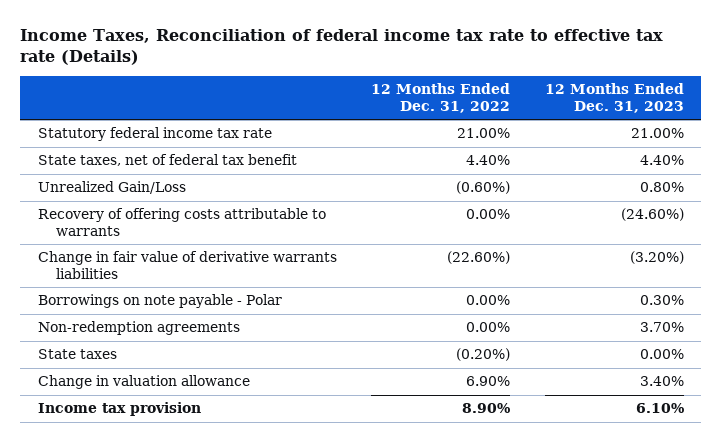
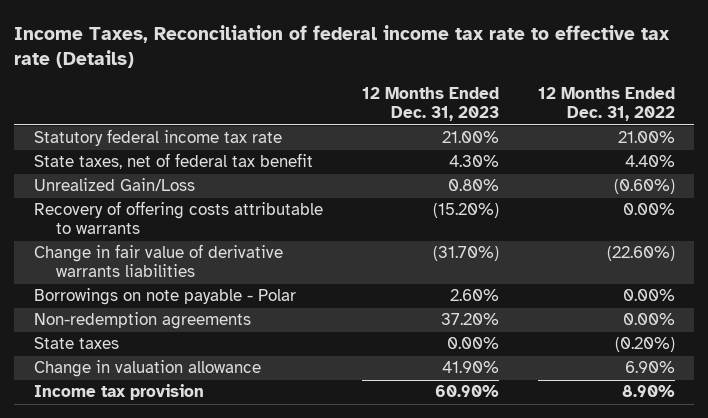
[639,155,684,166] 4.40% -> [448,155,499,168] 4.30%
[620,208,684,222] (24.60%) -> [432,203,499,219] (15.20%)
[629,251,684,265] (3.20%) -> [432,246,499,262] (31.70%)
[639,295,684,306] 0.30% -> [449,289,499,302] 2.60%
[639,322,684,333] 3.70% -> [440,313,499,326] 37.20%
[639,376,684,387] 3.40% -> [441,361,499,374] 41.90%
[635,403,684,414] 6.10% -> [434,385,499,398] 60.90%

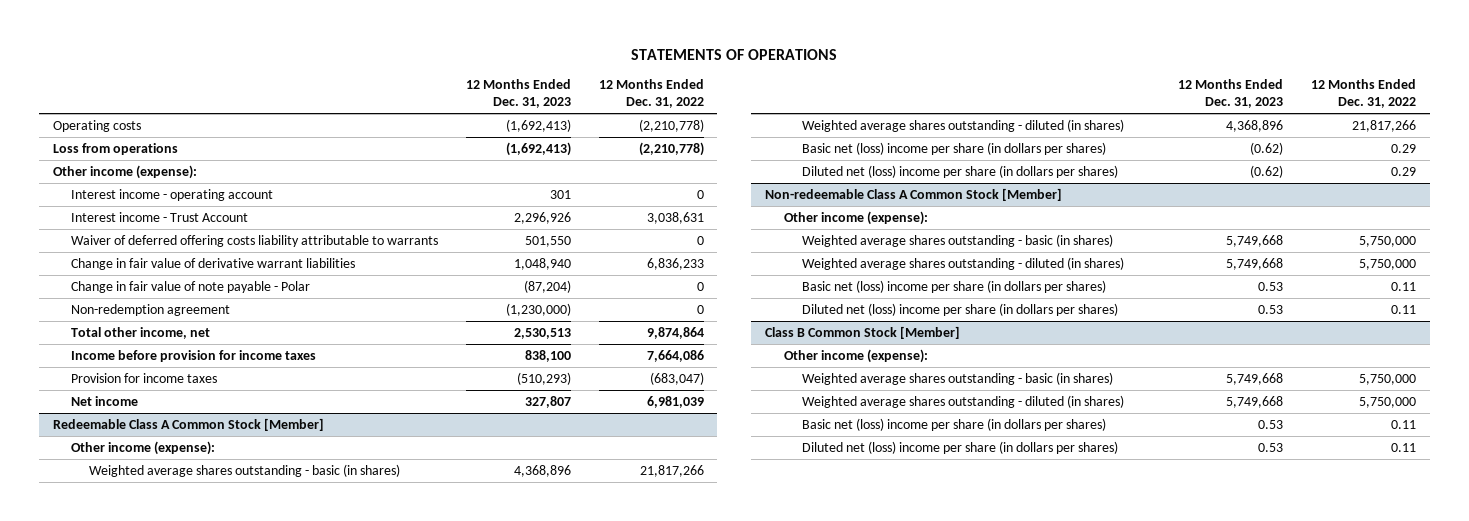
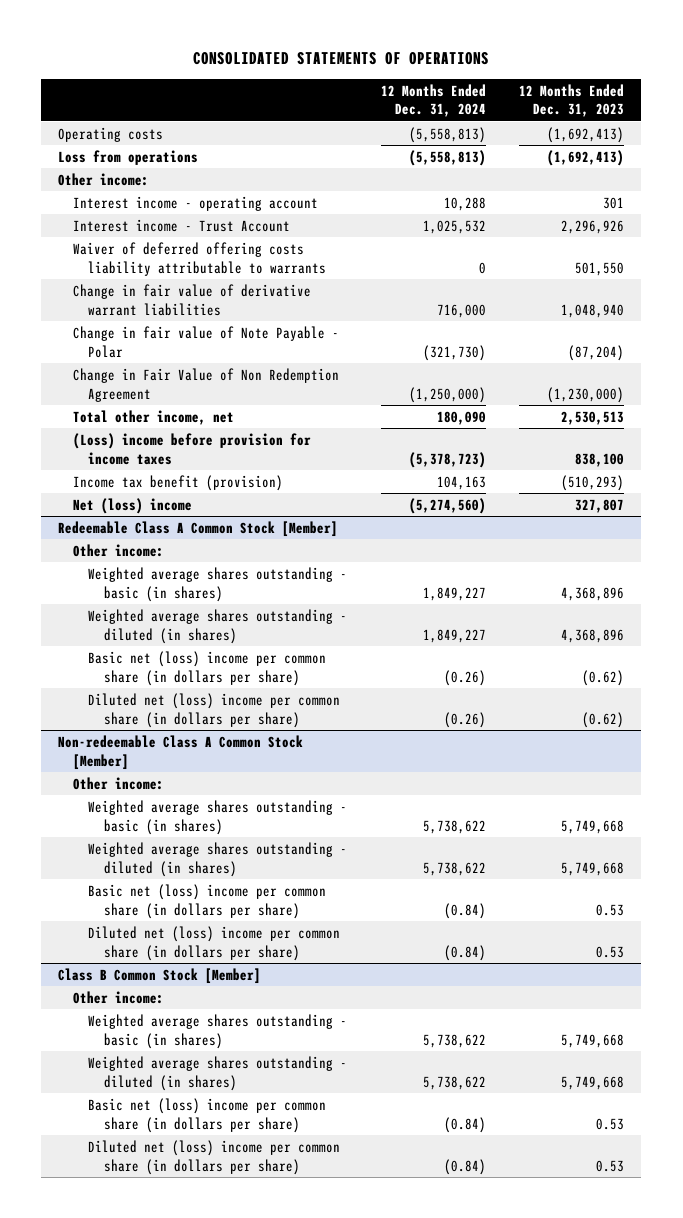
[631,48,838,60] STATEMENTS OF OPERATIONS -> [193,52,490,66] CONSOLIDATED STATEMENTS OF OPERATIONS
[598,79,704,109] 12 Months Ended Dec. 31, 2022 -> none
none -> [380,83,486,118] 12 Months Ended Dec. 31, 2024
[52,164,197,179] Other income (expense): -> [58,172,150,186] Other income:
[70,280,310,293] Change in fair value of note payable - Polar -> [73,325,340,358] Change in fair value of Note Payable - Polar
[70,303,230,316] Non-redemption agreement -> [73,367,340,402] Change in Fair Value of Non Redemption Agreement
[70,349,316,362] Income before provision for income taxes -> [73,432,312,465] (Loss) income before provision for income taxes
[70,372,217,383] Provision for income taxes -> [73,474,284,491] Income tax benefit (provision)
[70,395,138,406] Net income -> [73,497,193,514] Net (loss) income
[70,440,215,455] Other income (expense): -> [73,543,165,557] Other income:
[801,141,1106,155] Basic net (loss) income per share (in dollars per shares) -> [88,650,327,686] Basic net (loss) income per common share (in dollars per share)
[801,164,1118,178] Diluted net (loss) income per share (in dollars per shares) -> [88,692,341,728] Diluted net (loss) income per common share (in dollars per share)
[783,210,928,225] Other income (expense): -> [73,776,165,790] Other income:
[801,279,1106,293] Basic net (loss) income per share (in dollars per shares) -> [88,883,327,919] Basic net (loss) income per common share (in dollars per share)
[801,302,1118,316] Diluted net (loss) income per share (in dollars per shares) -> [88,925,341,961] Diluted net (loss) income per common share (in dollars per share)
[783,348,928,363] Other income (expense): -> [73,990,165,1004] Other income:
[801,417,1106,431] Basic net (loss) income per share (in dollars per shares) -> [88,1097,327,1133] Basic net (loss) income per common share (in dollars per share)
[801,440,1118,454] Diluted net (loss) income per share (in dollars per shares) -> [88,1139,341,1175] Diluted net (loss) income per common share (in dollars per share)

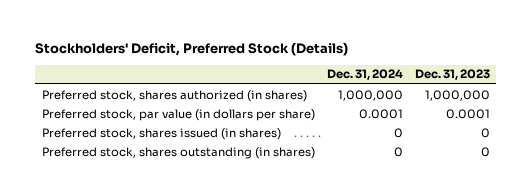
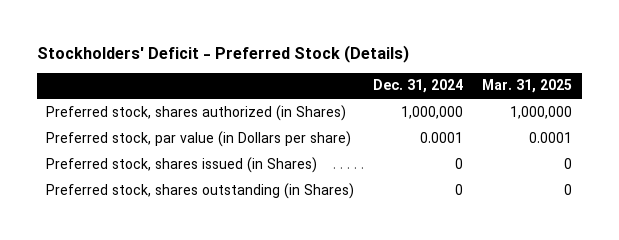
[35,42,349,57] Stockholders' Deficit, Preferred Stock (Details) -> [36,44,409,63] Stockholders' Deficit - Preferred Stock (Details)
[415,69,491,81] Dec. 31, 2023 -> none
none -> [482,79,573,94] Mar. 31, 2025
[41,89,307,102] Preferred stock, shares authorized (in shares) -> [46,104,347,121] Preferred stock, shares authorized (in Shares)
[41,108,315,121] Preferred stock, par value (in dollars per share) -> [46,130,352,147] Preferred stock, par value (in Dollars per share)
[41,127,281,140] Preferred stock, shares issued (in shares) -> [46,156,318,173] Preferred stock, shares issued (in Shares)
[41,146,315,159] Preferred stock, shares outstanding (in shares) -> [46,182,355,199] Preferred stock, shares outstanding (in Shares)

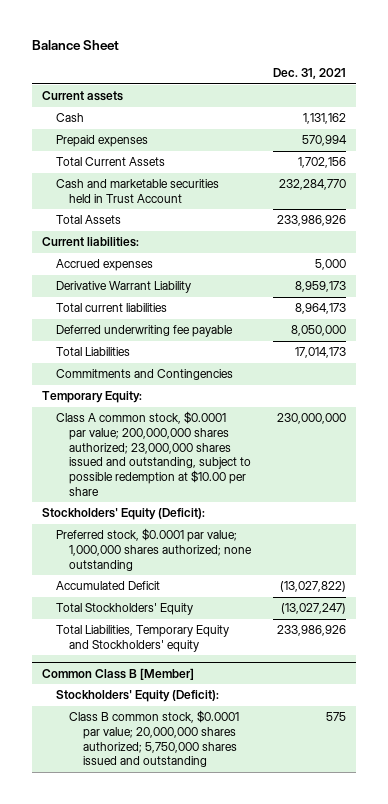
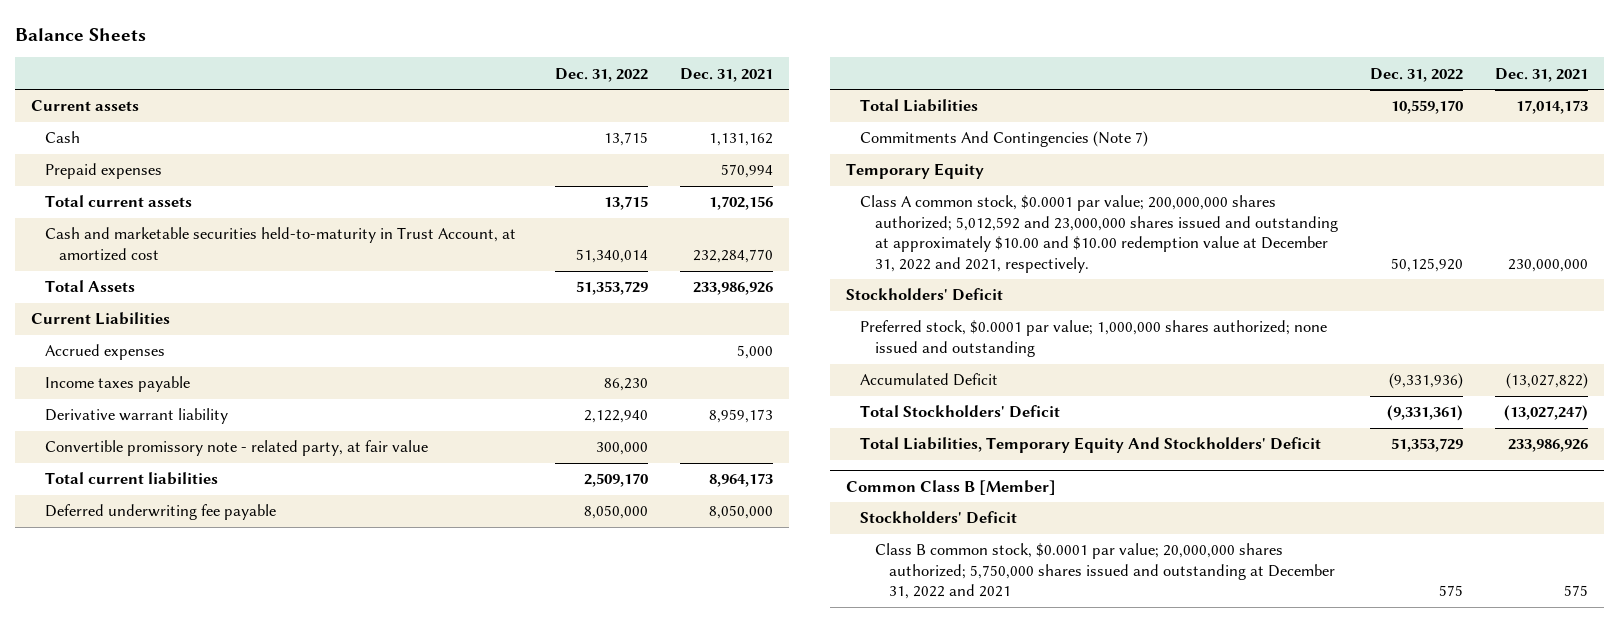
[31,40,119,51] Balance Sheet -> [15,27,147,41] Balance Sheets
none -> [554,67,648,82] Dec. 31, 2022
[55,157,165,167] Total Current Assets -> [45,195,193,208] Total current assets
[55,179,219,203] Cash and marketable securities held in Trust Account -> [45,227,517,261] Cash and marketable securities held-to-maturity in Trust Account, at amortized cost
[42,237,140,248] Current liabilities: -> [31,312,171,326] Current Liabilities
none -> [45,376,191,393] Income taxes payable
[55,281,191,294] Derivative Warrant Liability -> [45,408,229,425] Derivative warrant liability
none -> [45,440,429,457] Convertible promissory note - related party, at fair value
[55,369,233,381] Commitments and Contingencies -> [860,131,1149,148] Commitments And Contingencies (Note 7)
[42,391,143,404] Temporary Equity: -> [846,163,985,180] Temporary Equity
[55,411,252,496] Class A common stock, $0.0001 par value; 200,000,000 shares authorized; 23,000,000 shares issued and outstanding, subject to possible redemption at $10.00 per share -> [860,195,1338,273] Class A common stock, $0.0001 par value; 200,000,000 shares authorized; 5,012,592 and 23,000,000 shares issued and outstanding at approximately $10.00 and $10.00 redemption value at December 31, 2022 and 2021, respectively.
[42,508,206,521] Stockholders' Equity (Deficit): -> [846,288,1004,302] Stockholders' Deficit
[55,528,253,571] Preferred stock, $0.0001 par value; 1,000,000 shares authorized; none outstanding -> [860,320,1328,357] Preferred stock, $0.0001 par value; 1,000,000 shares authorized; none issued and outstanding
[55,603,193,616] Total Stockholders' Equity -> [860,405,1061,419] Total Stockholders' Deficit
[55,625,229,652] Total Liabilities, Temporary Equity and Stockholders' equity -> [860,437,1322,454] Total Liabilities, Temporary Equity And Stockholders' Deficit
[55,690,219,703] Stockholders' Equity (Deficit): -> [860,511,1018,525] Stockholders' Deficit
[69,710,240,768] Class B common stock, $0.0001 par value; 20,000,000 shares authorized; 5,750,000 shares issued and outstanding -> [874,543,1335,600] Class B common stock, $0.0001 par value; 20,000,000 shares authorized; 5,750,000 shares issued and outstanding at December 31, 2022 and 2021

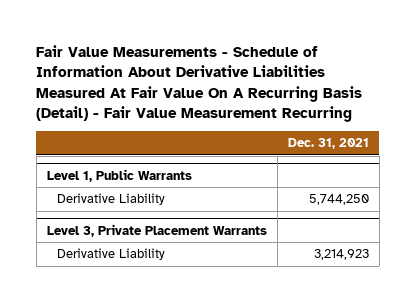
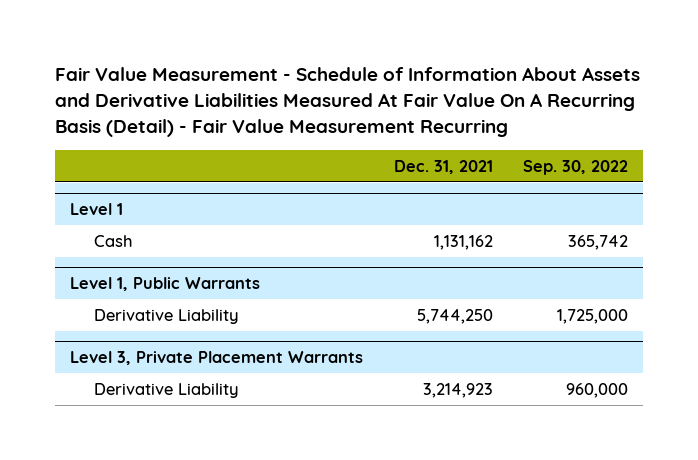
[36,44,363,123] Fair Value Measurements - Schedule of Information About Derivative Liabilities Measured At Fair Value On A Recurring Basis (Detail) - Fair Value Measurement Recurring -> [55,67,641,138] Fair Value Measurement - Schedule of Information About Assets and Derivative Liabilities Measured At Fair Value On A Recurring Basis (Detail) - Fair Value Measurement Recurring
none -> [522,159,628,175] Sep. 30, 2022
none -> [70,203,124,216] Level 1
none -> [93,234,133,247] Cash

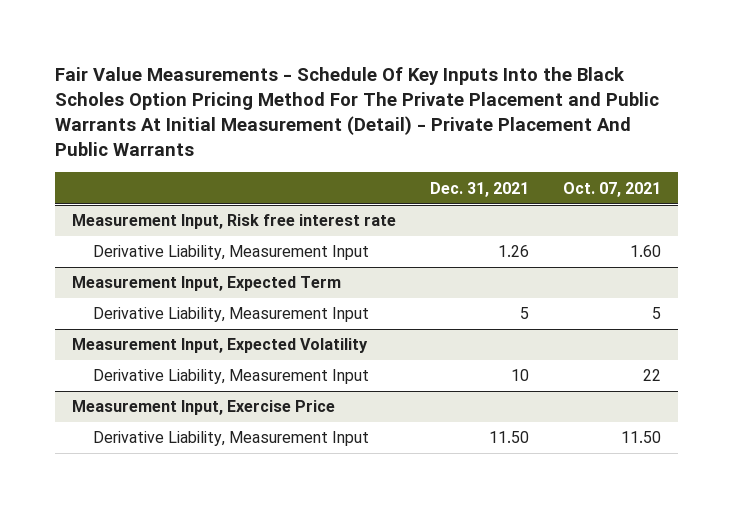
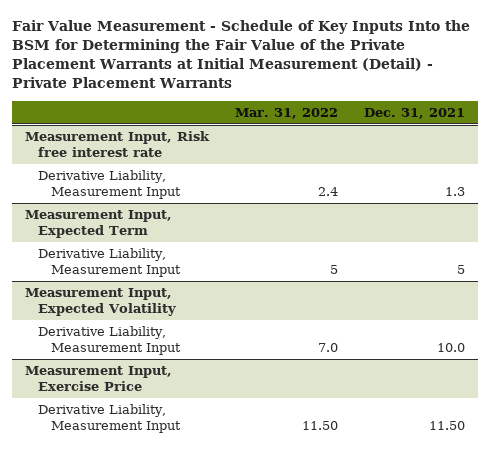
[55,66,660,157] Fair Value Measurements - Schedule Of Key Inputs Into the Black Scholes Option Pricing Method For The Private Placement and Public Warrants At Initial Measurement (Detail) - Private Placement And Public Warrants -> [11,19,470,89] Fair Value Measurement - Schedule of Key Inputs Into the BSM for Determining the Fair Value of the Private Placement Warrants at Initial Measurement (Detail) - Private Placement Warrants
[563,181,662,197] Oct. 07, 2021 -> none
none -> [234,107,338,119] Mar. 31, 2022
[498,245,530,258] 1.26 -> [444,186,465,196] 1.3
[511,369,530,382] 10 -> [436,342,465,352] 10.0

